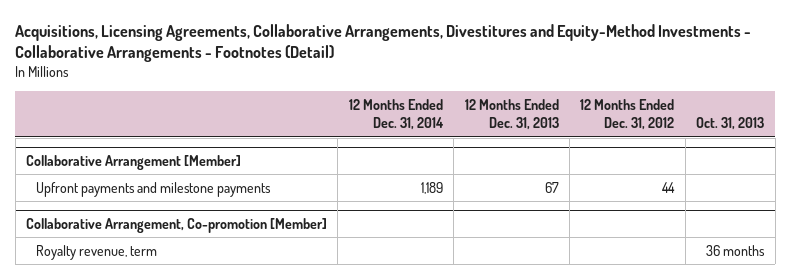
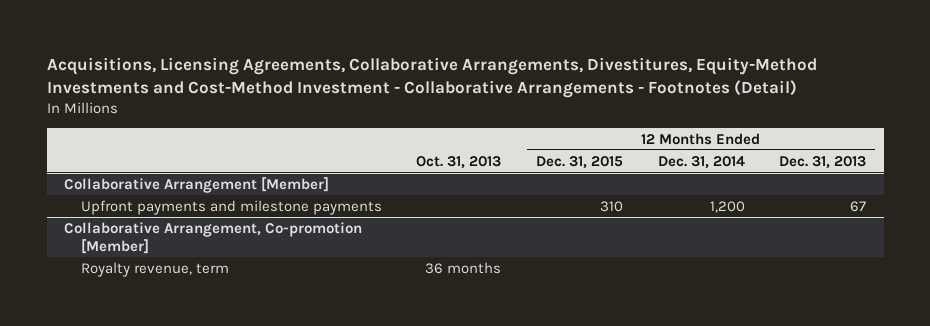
[15,23,752,63] Acquisitions, Licensing Agreements, Collaborative Arrangements, Divestitures and Equity-Method Investments - Collaborative Arrangements - Footnotes (Detail) -> [46,56,817,99] Acquisitions, Licensing Agreements, Collaborative Arrangements, Divestitures, Equity-Method Investments and Cost-Method Investment - Collaborative Arrangements - Footnotes (Detail)
[580,98,675,131] 12 Months Ended Dec. 31, 2012 -> none
none -> [535,155,623,169] Dec. 31, 2015
[420,181,443,194] 1,189 -> [709,200,745,213] 1,200

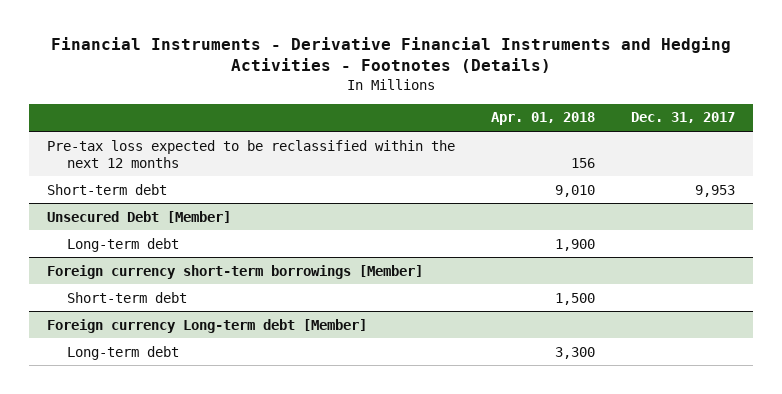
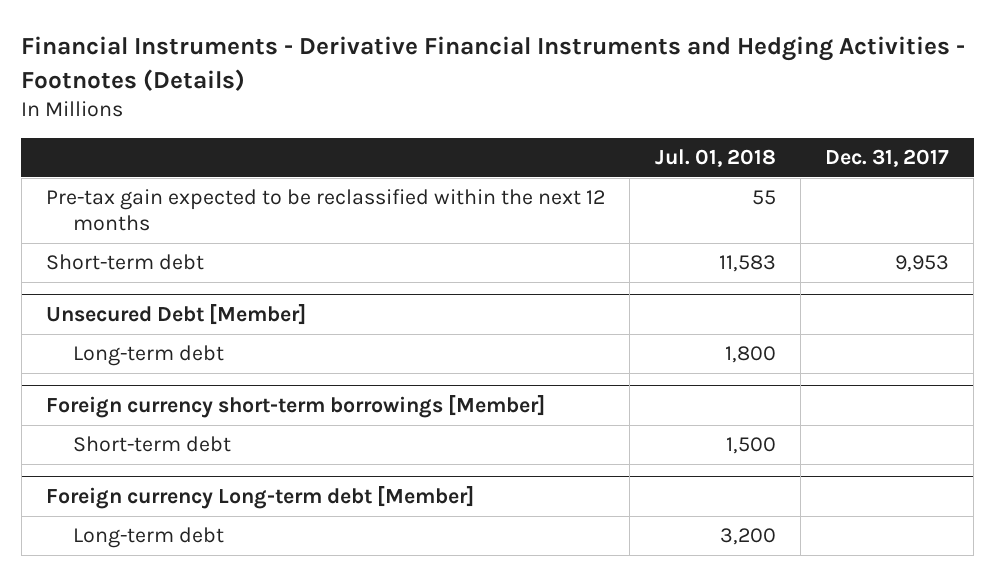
[490,112,595,126] Apr. 01, 2018 -> none
none -> [654,148,776,167] Jul. 01, 2018
[46,139,455,168] Pre-tax loss expected to be reclassified within the next 12 months -> [46,189,606,232] Pre-tax gain expected to be reclassified within the next 12 months

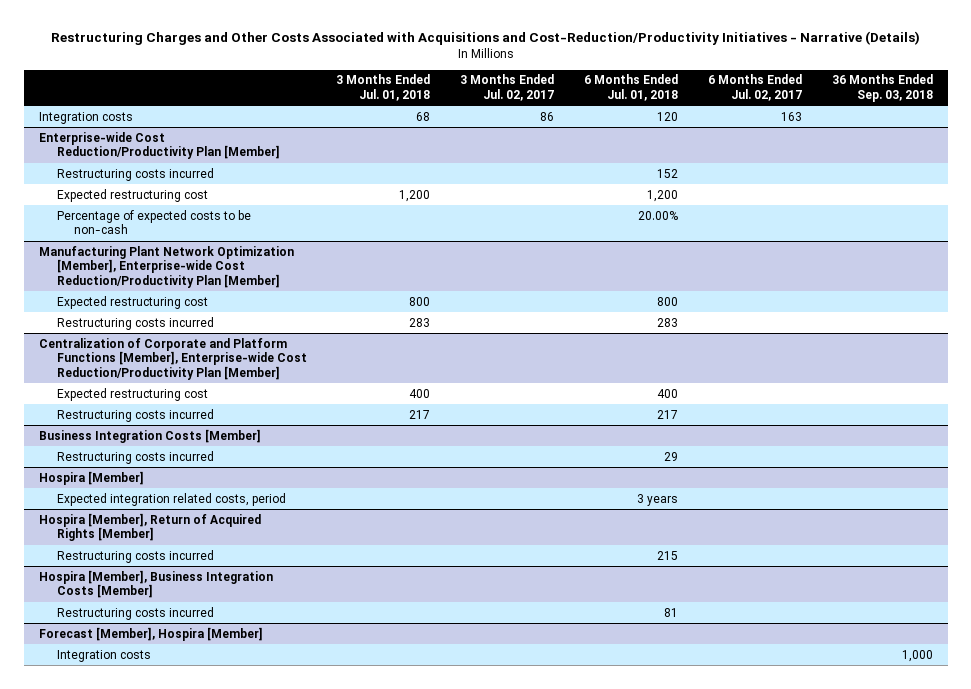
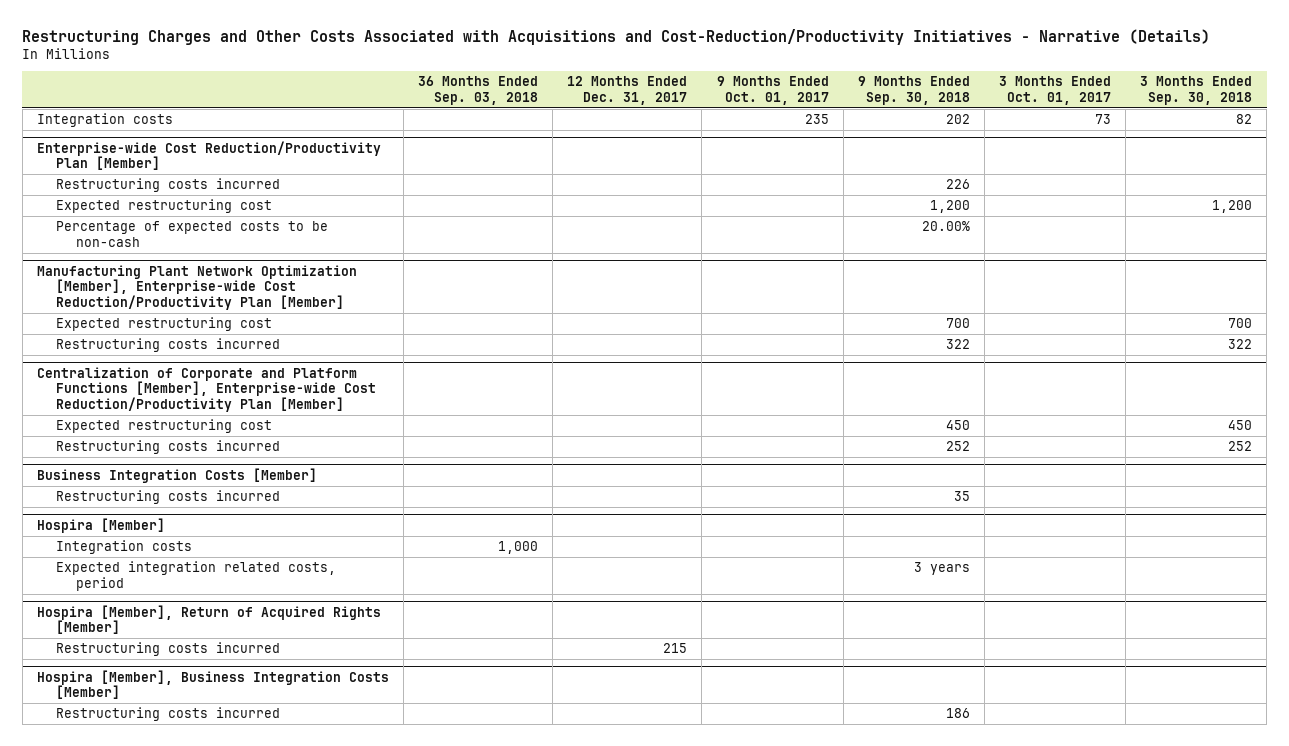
[336,74,431,102] 3 Months Ended Jul. 01, 2018 -> none
[460,74,555,102] 3 Months Ended Jul. 02, 2017 -> none
[584,74,679,102] 6 Months Ended Jul. 01, 2018 -> none
[707,74,802,102] 6 Months Ended Jul. 02, 2017 -> none
none -> [567,76,688,105] 12 Months Ended Dec. 31, 2017
none -> [716,76,829,105] 9 Months Ended Oct. 01, 2017
none -> [857,76,970,105] 9 Months Ended Sep. 30, 2018
none -> [998,76,1111,105] 3 Months Ended Oct. 01, 2017
none -> [1140,76,1253,105] 3 Months Ended Sep. 30, 2018
none -> [56,540,193,555] Integration costs
[38,626,263,641] Forecast [Member], Hospira [Member] -> none
[56,649,151,662] Integration costs -> none

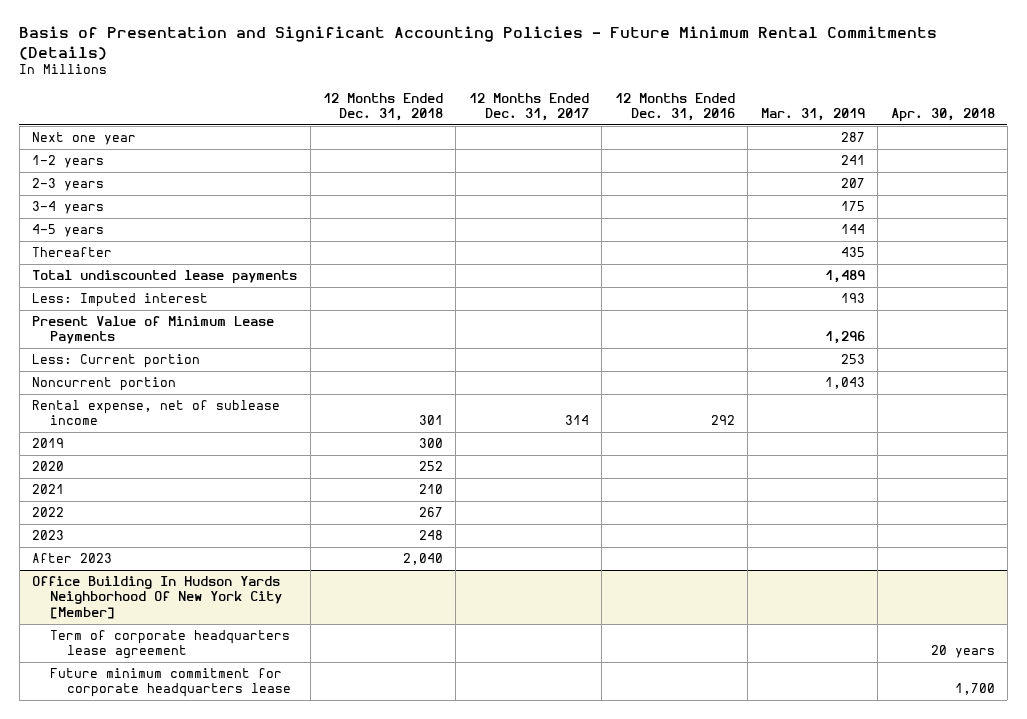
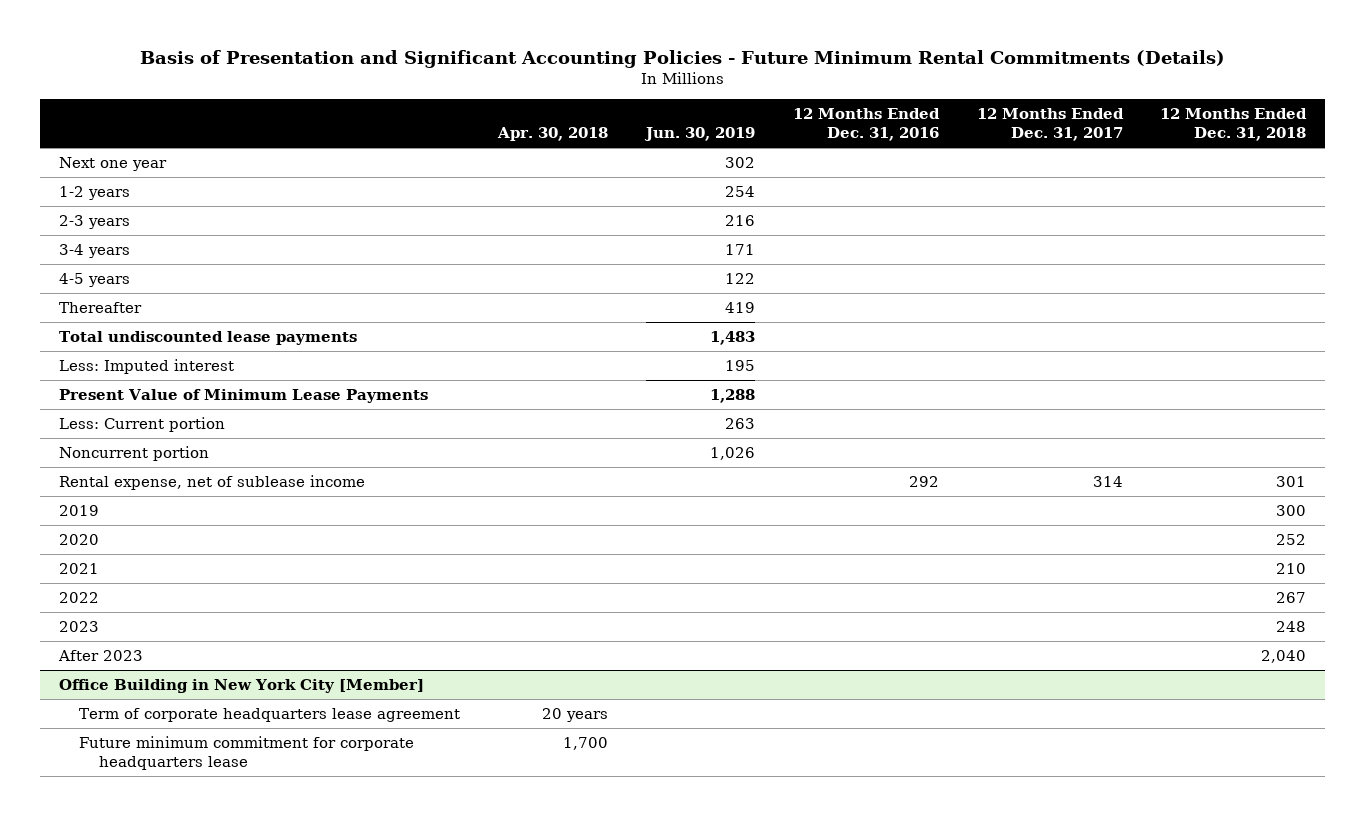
[760,108,865,122] Mar. 31, 2019 -> none
none -> [643,126,755,141] Jun. 30, 2019
[32,575,282,620] Office Building In Hudson Yards Neighborhood Of New York City [Member] -> [59,679,425,694] Office Building in New York City [Member]

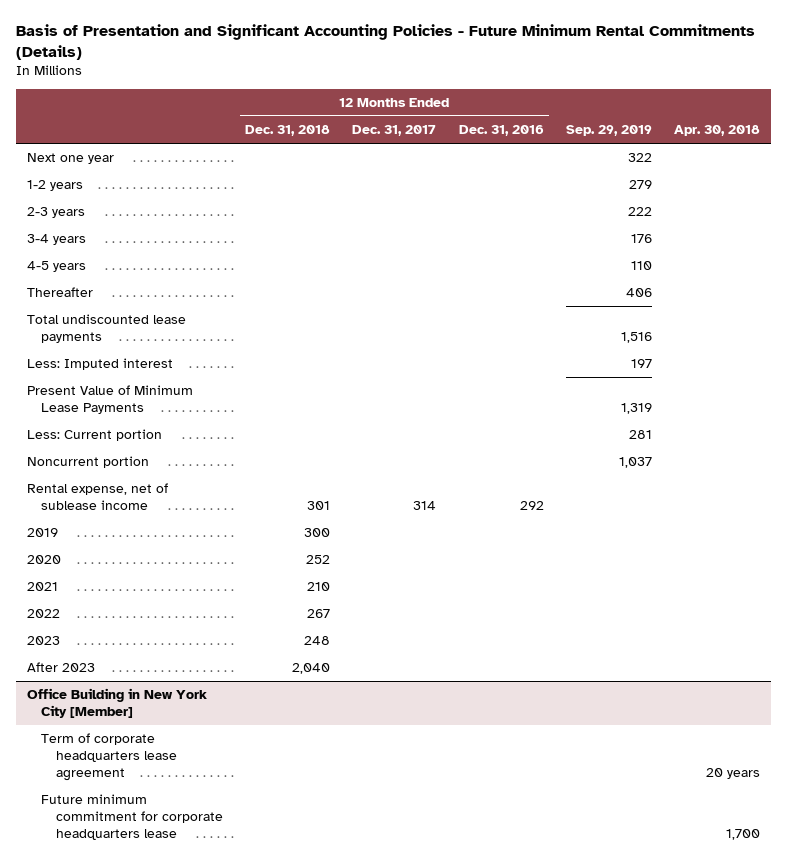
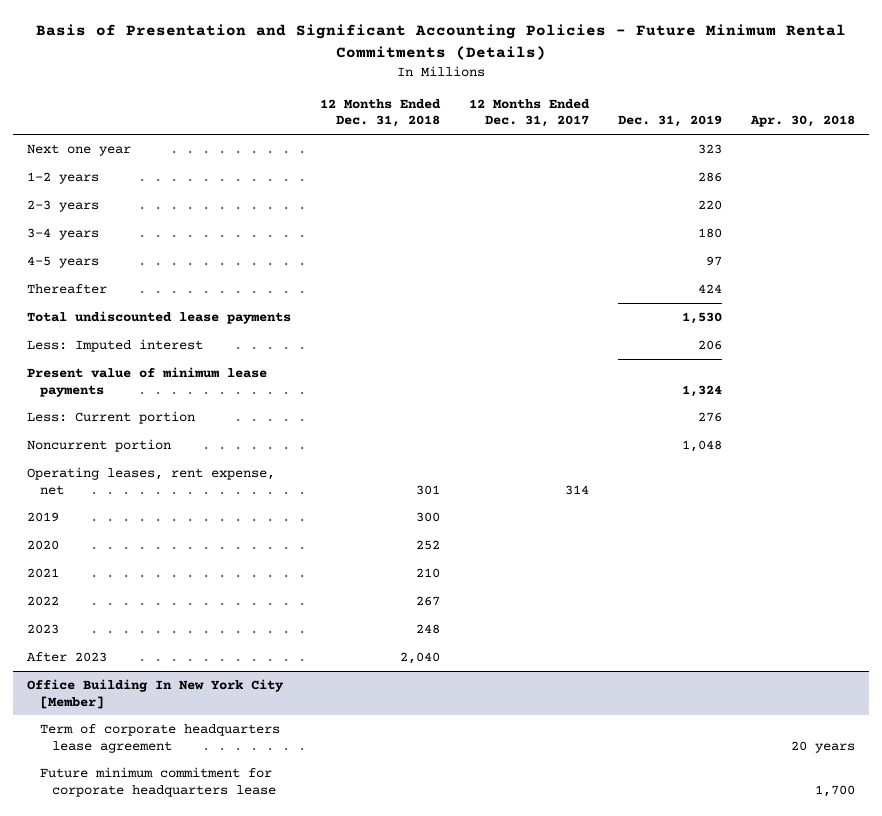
[458,125,544,137] Dec. 31, 2016 -> none
[565,125,652,137] Sep. 29, 2019 -> none
none -> [618,115,723,128] Dec. 31, 2019
[26,385,193,415] Present Value of Minimum Lease Payments -> [27,366,268,397] Present value of minimum lease payments
[26,483,168,511] Rental expense, net of sublease income -> [27,466,276,495] Operating leases, rent expense, net
[26,688,207,719] Office Building in New York City [Member] -> [27,678,285,709] Office Building In New York City [Member]

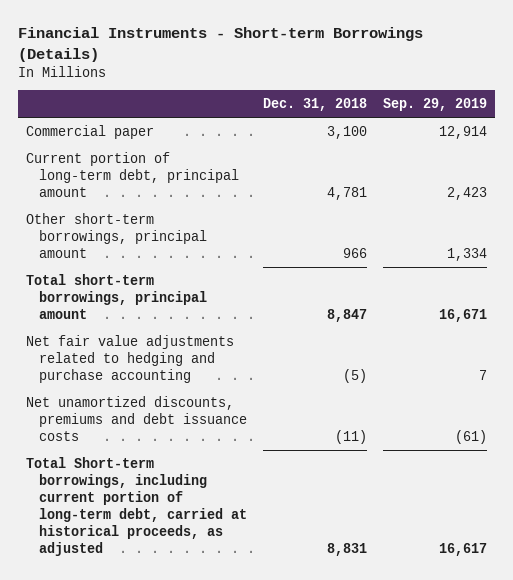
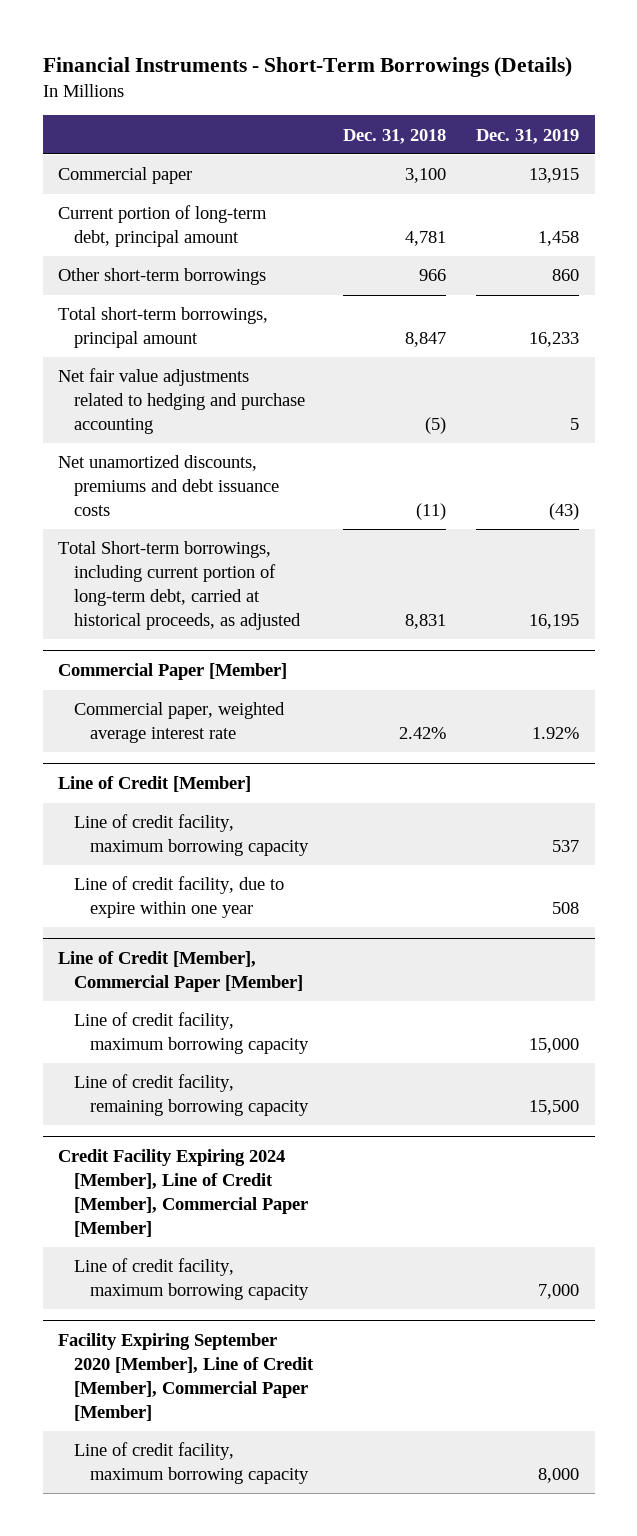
[17,27,423,62] Financial Instruments - Short-term Borrowings (Details) -> [42,56,572,77] Financial Instruments - Short-Term Borrowings (Details)
[383,98,488,112] Sep. 29, 2019 -> none
none -> [476,128,580,144] Dec. 31, 2019
[25,213,208,258] Other short-term borrowings, principal amount -> [57,268,266,286] Other short-term borrowings
none -> [57,663,287,681] Commercial Paper [Member]
none -> [73,702,285,744] Commercial paper, weighted average interest rate
none -> [57,776,251,793] Line of Credit [Member]
none -> [73,814,309,857] Line of credit facility, maximum borrowing capacity
none -> [73,876,284,919] Line of credit facility, due to expire within one year
none -> [57,951,303,993] Line of Credit [Member], Commercial Paper [Member]
none -> [73,1012,309,1055] Line of credit facility, maximum borrowing capacity
none -> [73,1074,309,1117] Line of credit facility, remaining borrowing capacity
none -> [57,1149,308,1237] Credit Facility Expiring 2024 [Member], Line of Credit [Member], Commercial Paper [Member]
none -> [73,1258,309,1301] Line of credit facility, maximum borrowing capacity
none -> [57,1333,314,1421] Facility Expiring September 2020 [Member], Line of Credit [Member], Commercial Paper [Member]
none -> [73,1442,309,1485] Line of credit facility, maximum borrowing capacity

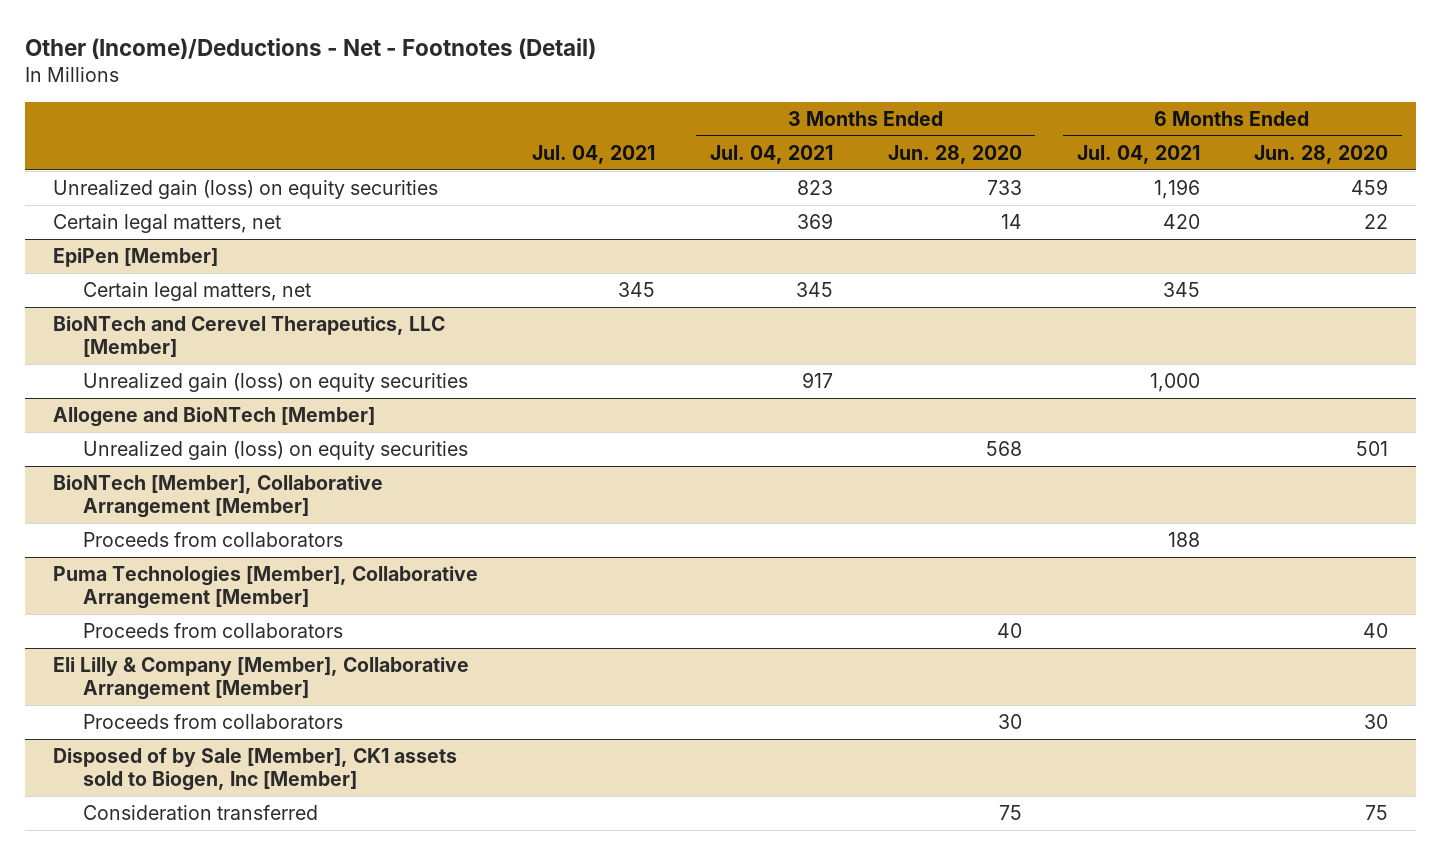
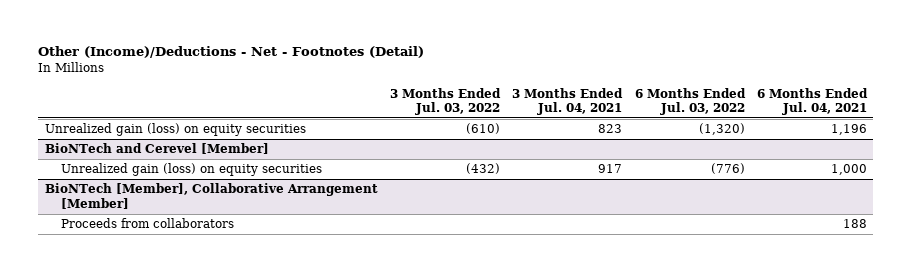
[532,144,656,164] Jul. 04, 2021 -> none
[887,144,1022,164] Jun. 28, 2020 -> none
[1254,144,1389,164] Jun. 28, 2020 -> none
none -> [390,87,502,115] 3 Months Ended Jul. 03, 2022
none -> [634,87,746,115] 6 Months Ended Jul. 03, 2022
[52,214,281,234] Certain legal matters, net -> none
[52,248,218,268] EpiPen [Member] -> none
[83,282,312,302] Certain legal matters, net -> none
[52,316,445,358] BioNTech and Cerevel Therapeutics, LLC [Member] -> [44,143,269,155] BioNTech and Cerevel [Member]
[52,407,375,428] Allogene and BioNTech [Member] -> none
[83,441,469,461] Unrealized gain (loss) on equity securities -> none
[52,566,478,610] Puma Technologies [Member], Collaborative Arrangement [Member] -> none
[83,623,344,639] Proceeds from collaborators -> none
[52,657,469,701] Eli Lilly & Company [Member], Collaborative Arrangement [Member] -> none
[83,714,344,730] Proceeds from collaborators -> none
[52,747,457,792] Disposed of by Sale [Member], CK1 assets sold to Biogen, Inc [Member] -> none
[83,805,319,821] Consideration transferred -> none

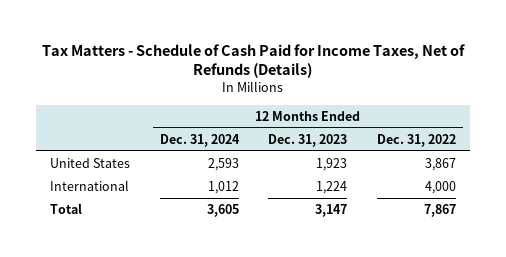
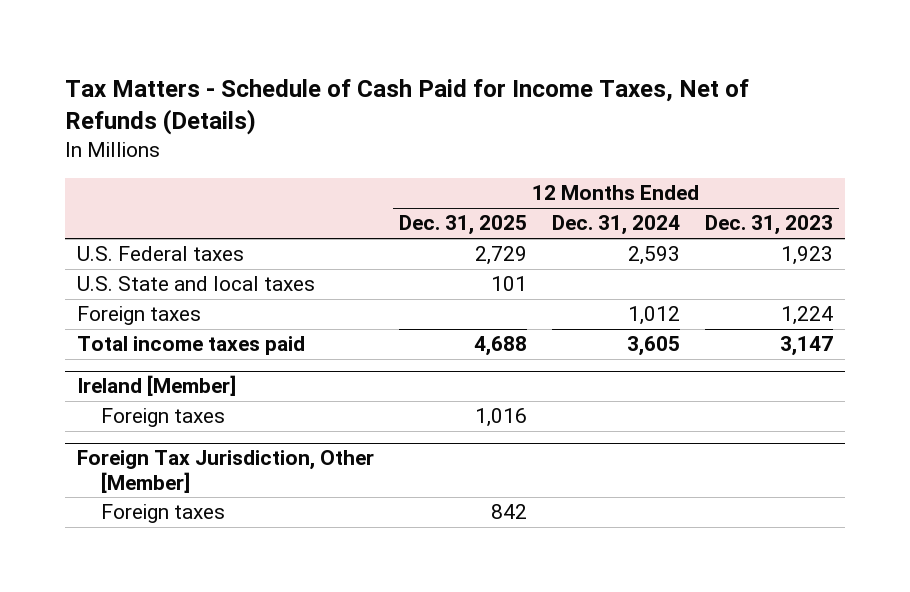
[376,133,456,147] Dec. 31, 2022 -> none
none -> [399,215,528,236] Dec. 31, 2025
[50,157,131,168] United States -> [77,246,245,262] U.S. Federal taxes
none -> [77,276,316,292] U.S. State and local taxes
[50,179,130,191] International -> [77,306,202,326] Foreign taxes
[50,202,83,214] Total -> [77,336,306,356] Total income taxes paid
none -> [77,375,237,397] Ireland [Member]
none -> [100,408,225,428] Foreign taxes
none -> [77,450,375,493] Foreign Tax Jurisdiction, Other [Member]
none -> [100,504,225,524] Foreign taxes

